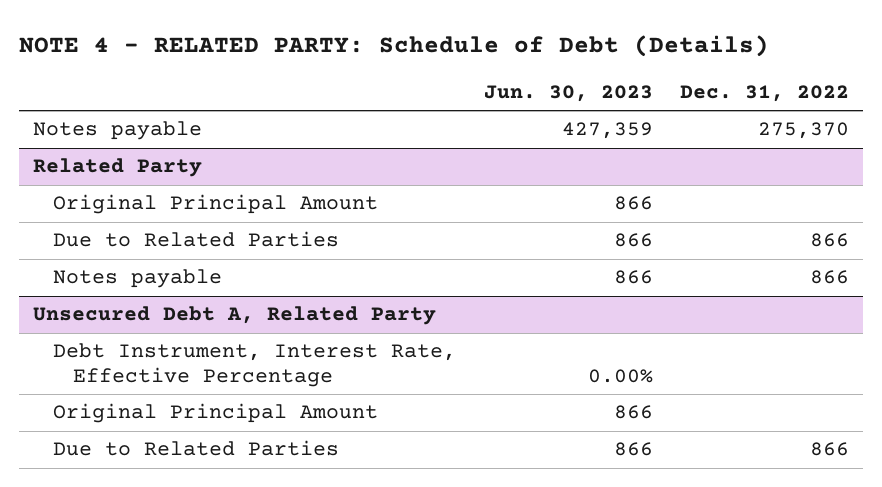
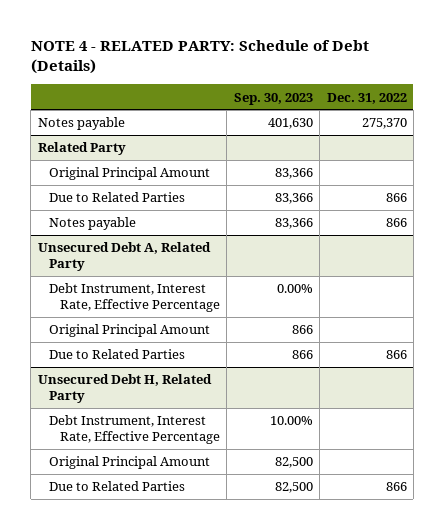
[483,84,653,102] Jun. 30, 2023 -> none
none -> [233,92,313,105] Sep. 30, 2023
none -> [37,374,212,404] Unsecured Debt H, Related Party
none -> [48,415,220,445] Debt Instrument, Interest Rate, Effective Percentage
none -> [48,456,210,470] Original Principal Amount
none -> [48,481,185,492] Due to Related Parties

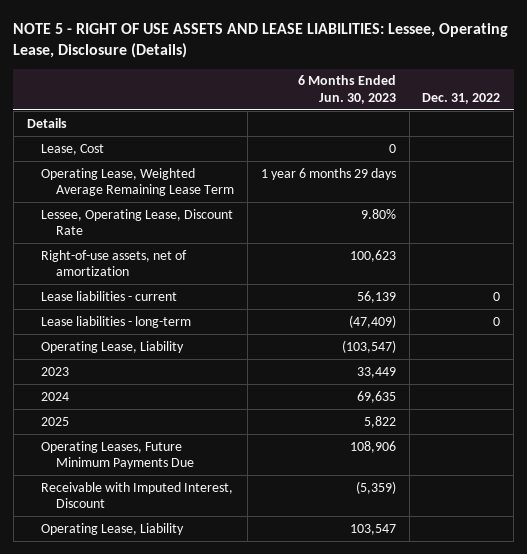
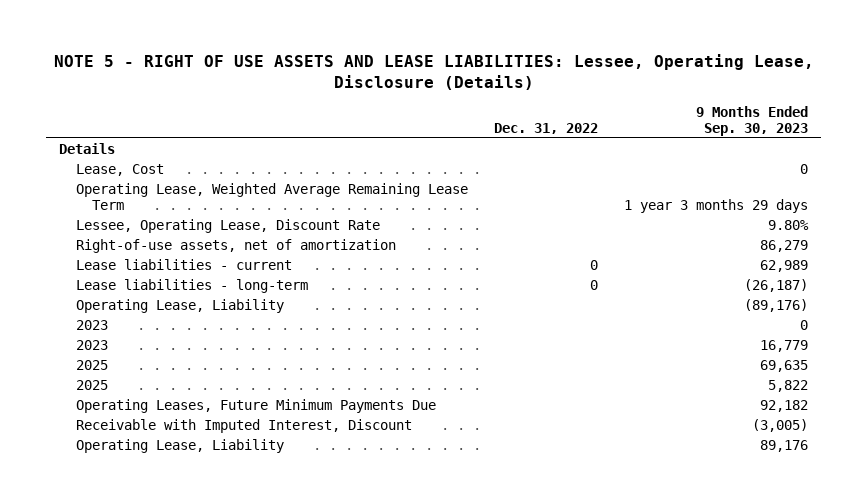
[297,75,396,105] 6 Months Ended Jun. 30, 2023 -> none
none -> [696,105,809,136] 9 Months Ended Sep. 30, 2023
[41,391,70,401] 2024 -> [75,339,108,350] 2023
none -> [75,379,108,390] 2025

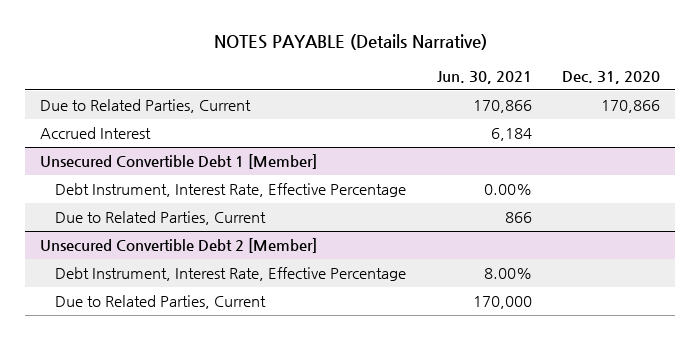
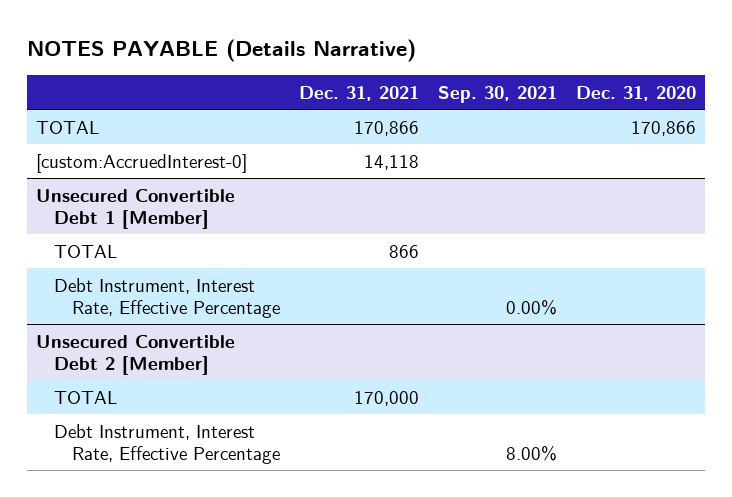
[436,70,532,84] Jun. 30, 2021 -> none
none -> [298,85,419,101] Dec. 31, 2021
none -> [437,85,557,103] Sep. 30, 2021
[39,99,251,114] Due to Related Parties, Current -> [36,120,100,134] TOTAL
[39,127,151,140] Accrued Interest -> [36,153,248,173] [custom:AccruedInterest-0]
none -> [53,244,117,258] TOTAL
[55,211,267,226] Due to Related Parties, Current -> none
none -> [53,390,117,404] TOTAL
[55,295,267,310] Due to Related Parties, Current -> none

